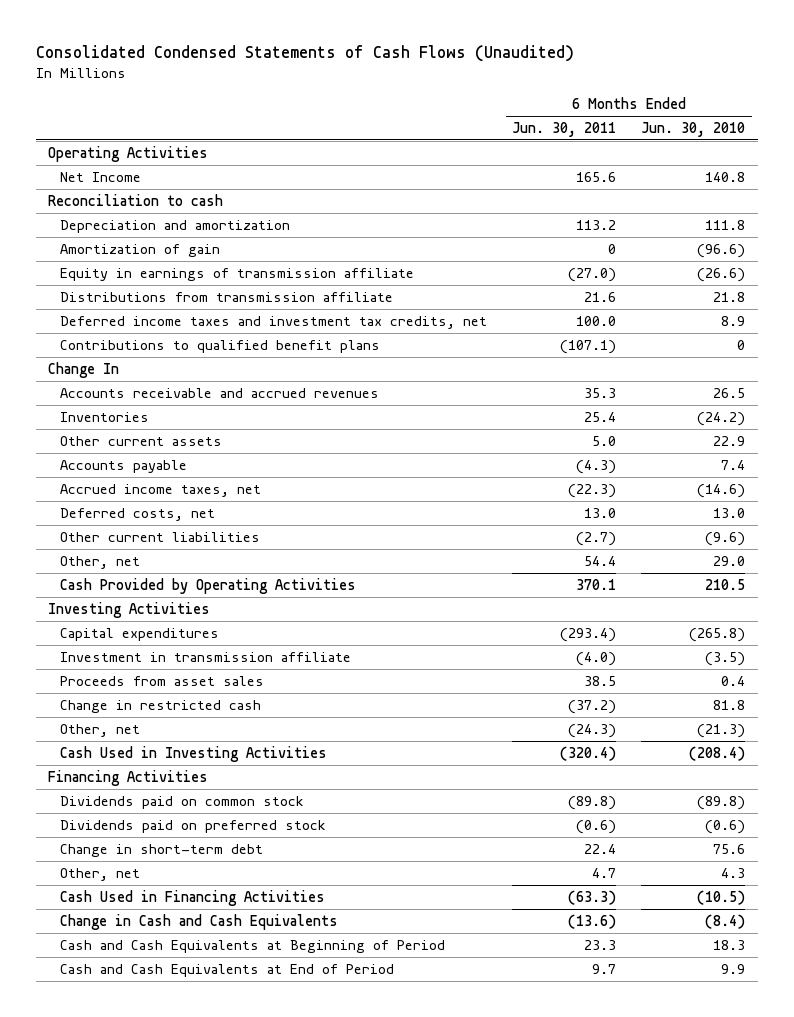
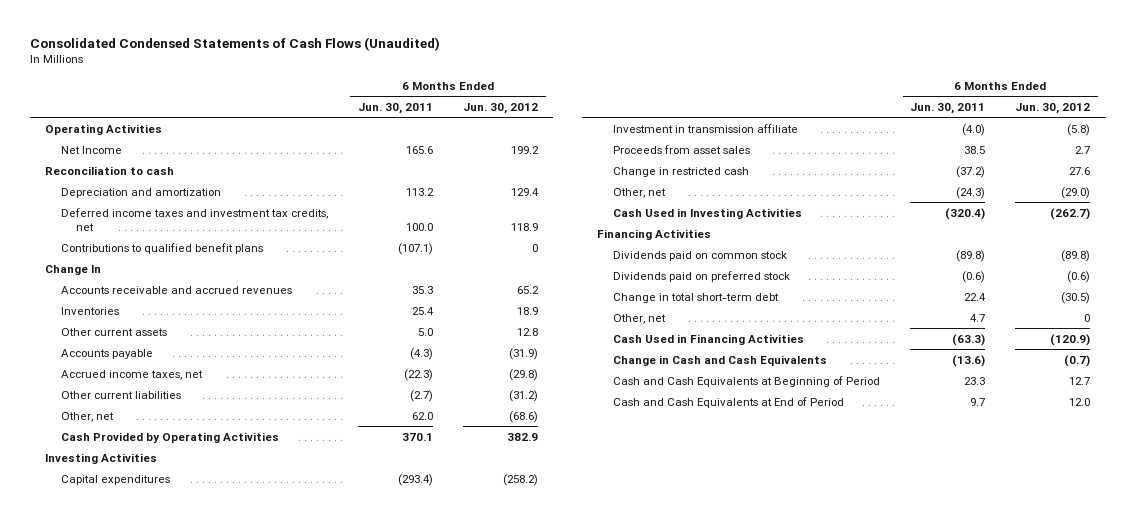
[641,122,746,138] Jun. 30, 2010 -> none
none -> [463,102,539,114] Jun. 30, 2012
[59,243,220,257] Amortization of gain -> none
[59,267,414,281] Equity in earnings of transmission affiliate -> none
[59,291,393,302] Distributions from transmission affiliate -> none
[59,507,215,521] Deferred costs, net -> none
[584,555,617,566] 54.4 -> [411,411,433,420] 62.0
[59,843,263,857] Change in short-term debt -> [613,292,780,303] Change in total short-term debt

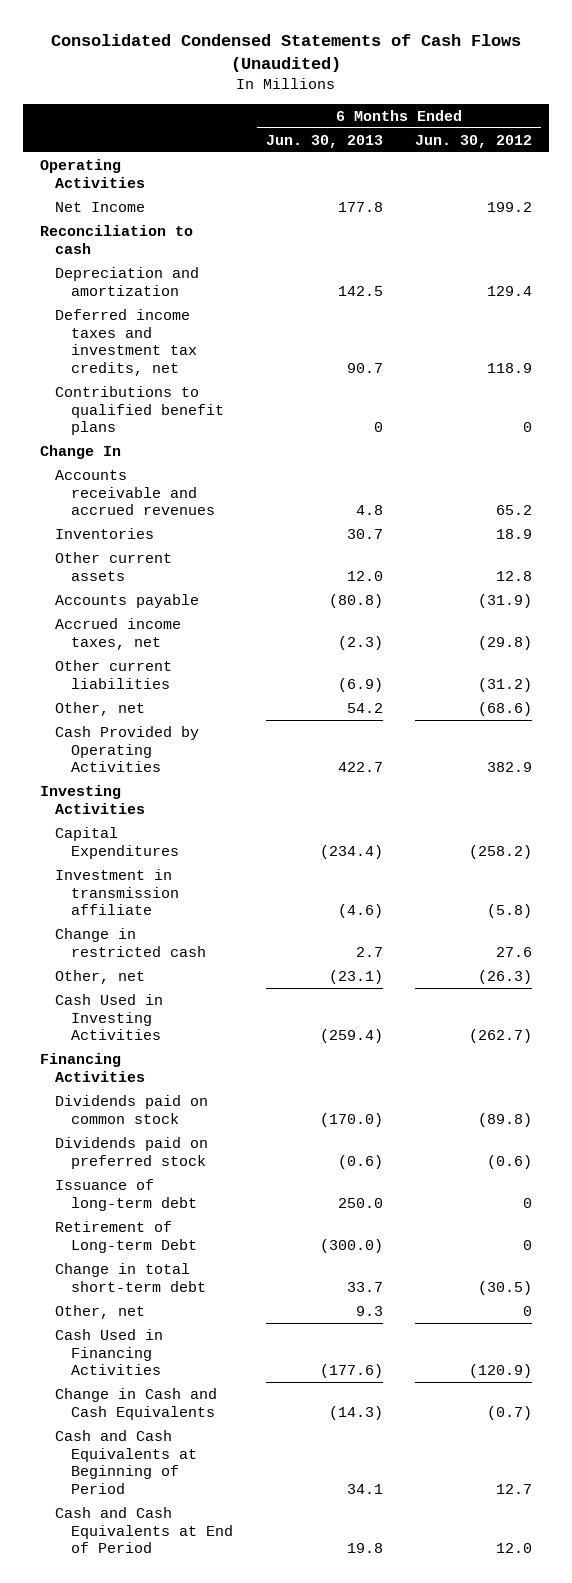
[357,102,433,114] Jun. 30, 2011 -> none
none -> [265,134,383,148] Jun. 30, 2013
[60,474,170,485] Capital expenditures -> [55,826,179,859] Capital Expenditures
[613,144,751,154] Proceeds from asset sales -> none
[1061,186,1091,199] (29.0) -> [478,969,533,984] (26.3)
none -> [55,1178,197,1211] Issuance of long-term debt
none -> [55,1220,197,1253] Retirement of Long-term Debt

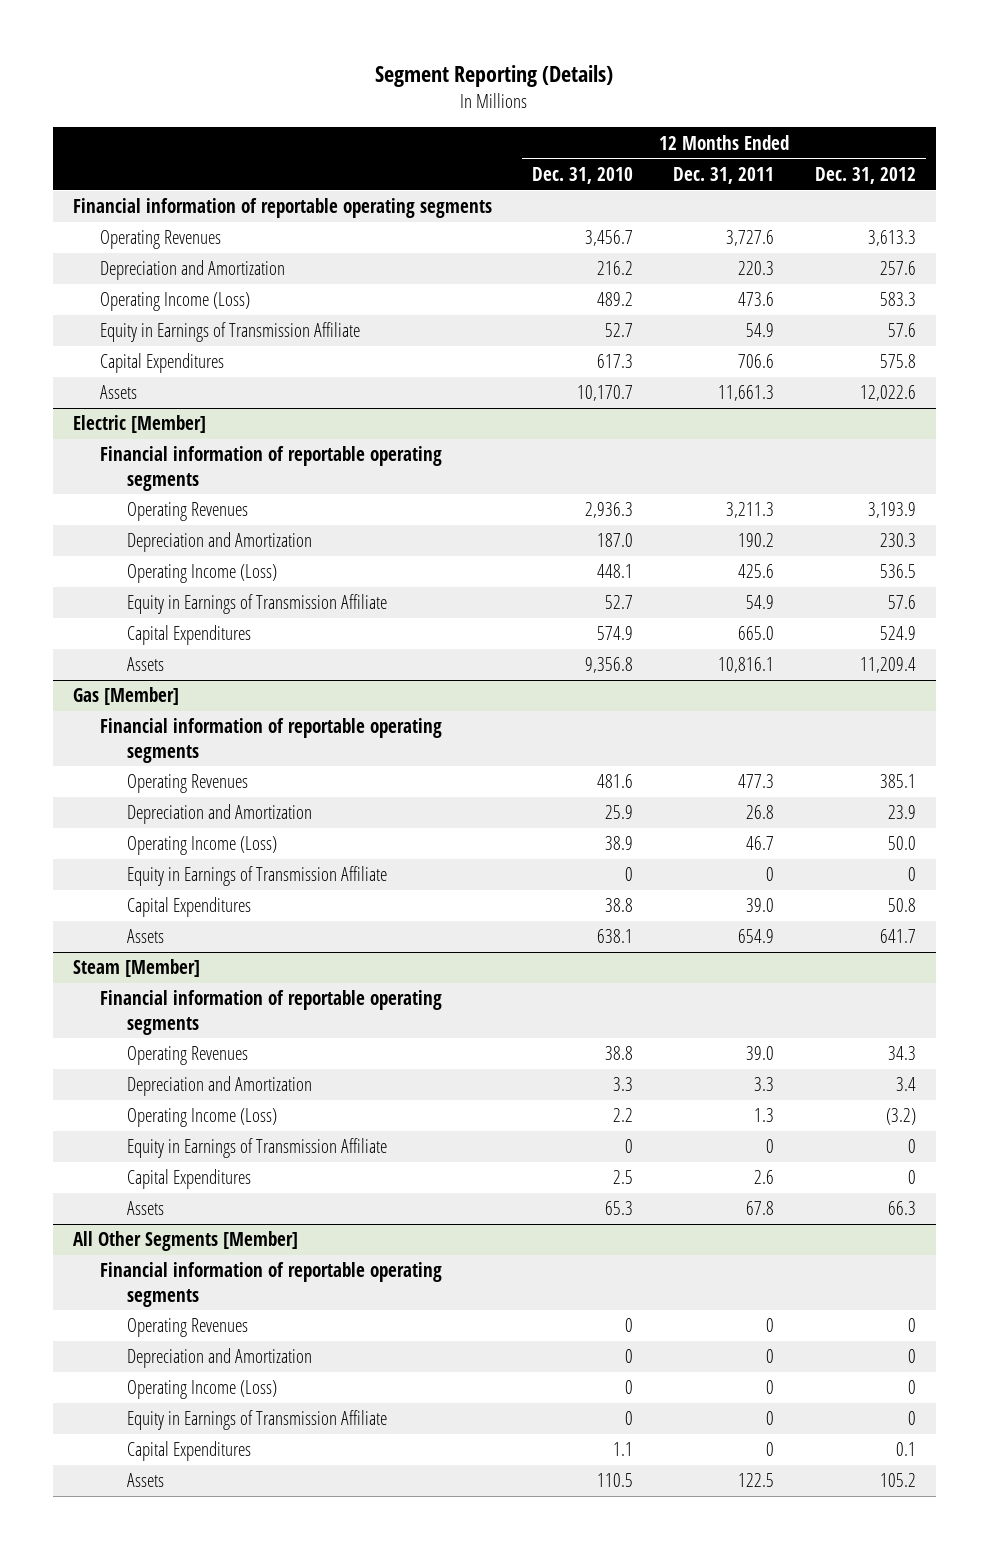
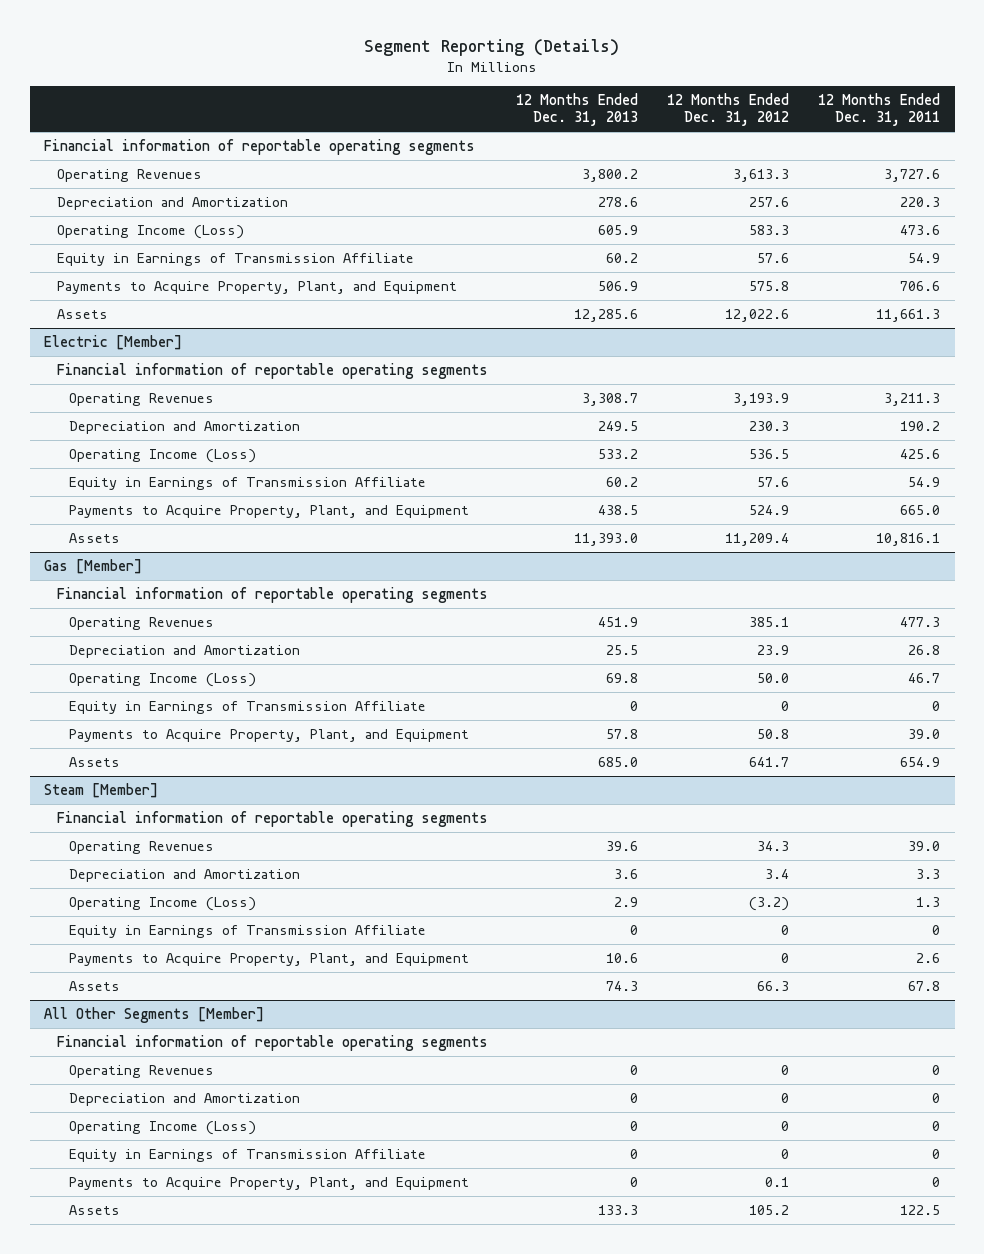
[532,166,634,184] Dec. 31, 2010 -> none
none -> [516,93,639,127] 12 Months Ended Dec. 31, 2013
[99,353,224,374] Capital Expenditures -> [56,281,457,295] Payments to Acquire Property, Plant, and Equipment
[126,625,251,646] Capital Expenditures -> [69,505,470,519] Payments to Acquire Property, Plant, and Equipment
[126,897,251,918] Capital Expenditures -> [69,729,470,743] Payments to Acquire Property, Plant, and Equipment
[126,1169,251,1190] Capital Expenditures -> none
none -> [69,953,470,967] Payments to Acquire Property, Plant, and Equipment
[126,1441,251,1462] Capital Expenditures -> none
none -> [69,1177,470,1191] Payments to Acquire Property, Plant, and Equipment

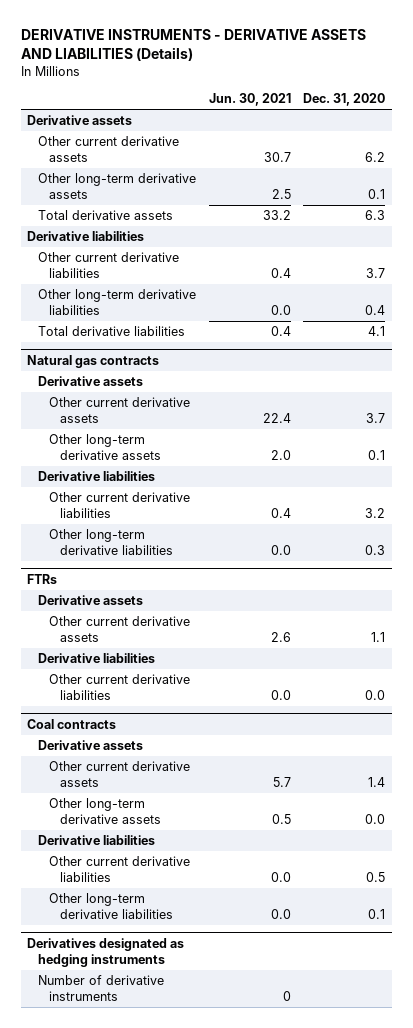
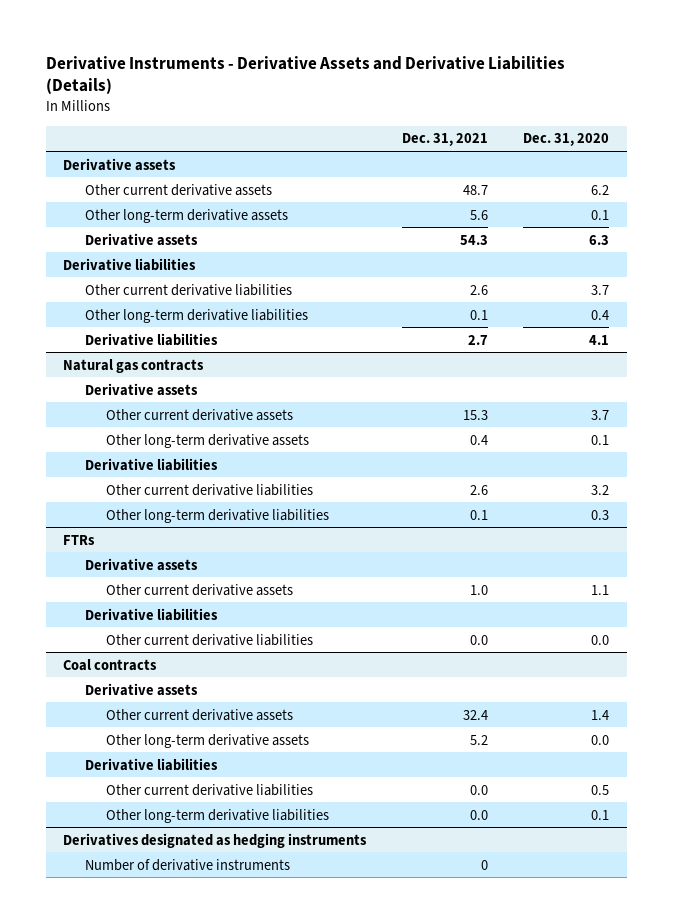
[20,29,366,62] DERIVATIVE INSTRUMENTS - DERIVATIVE ASSETS AND LIABILITIES (Details) -> [45,55,565,95] Derivative Instruments - Derivative Assets and Derivative Liabilities (Details)
[208,93,291,107] Jun. 30, 2021 -> none
none -> [401,133,488,147] Dec. 31, 2021
[38,210,174,221] Total derivative assets -> [84,232,198,246] Derivative assets
[38,326,186,337] Total derivative liabilities -> [84,332,218,346] Derivative liabilities

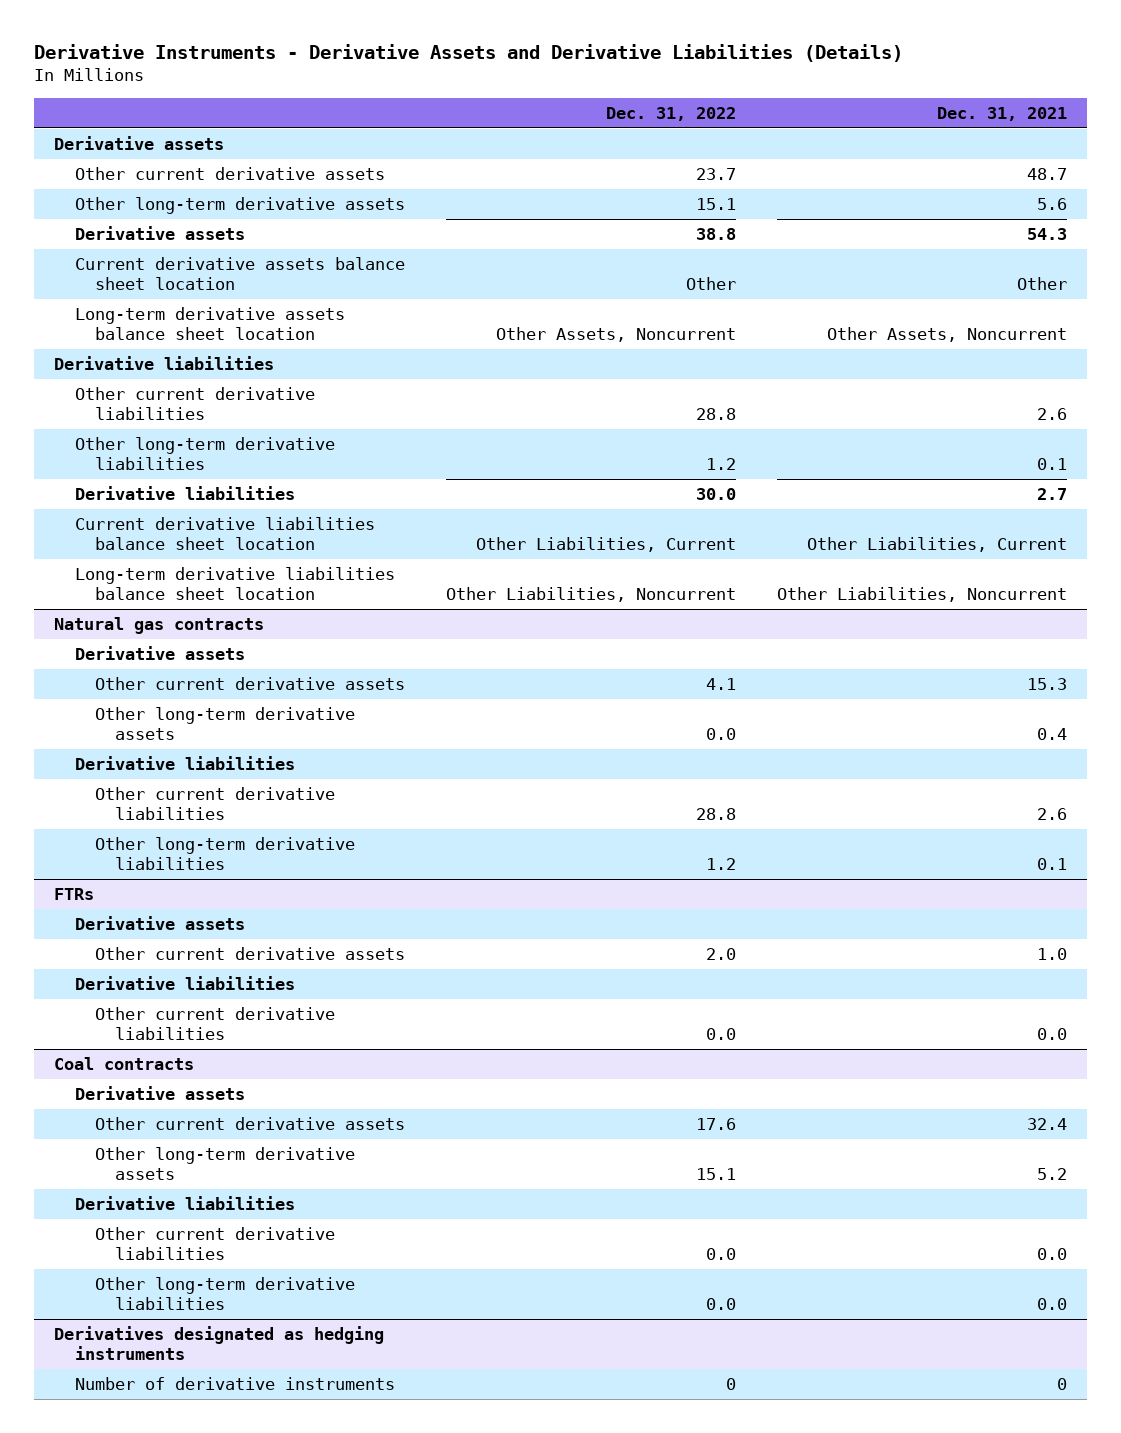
[523,133,610,147] Dec. 31, 2020 -> none
none -> [605,106,736,121] Dec. 31, 2022
none -> [74,257,405,290] Current derivative assets balance sheet location
none -> [74,307,345,340] Long-term derivative assets balance sheet location
none -> [74,517,375,550] Current derivative liabilities balance sheet location
none -> [74,567,395,600] Long-term derivative liabilities balance sheet location

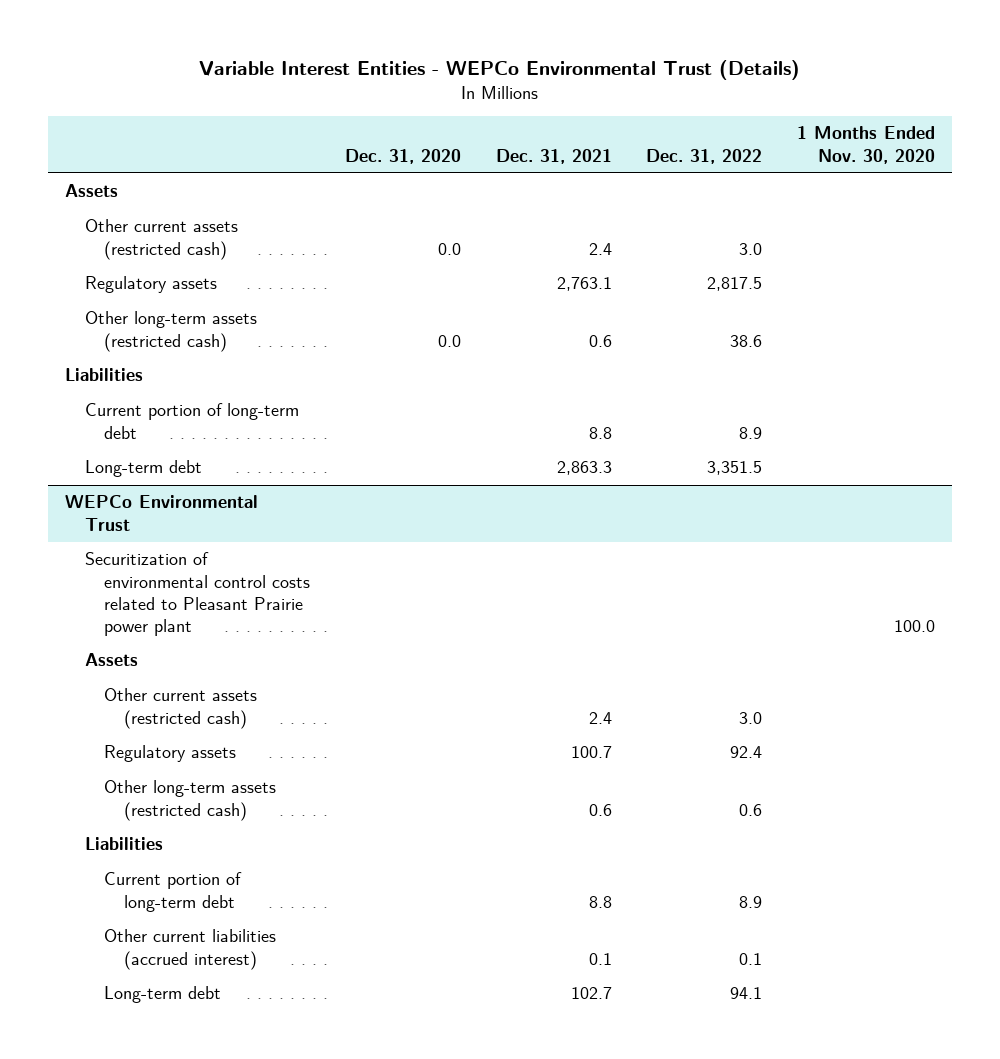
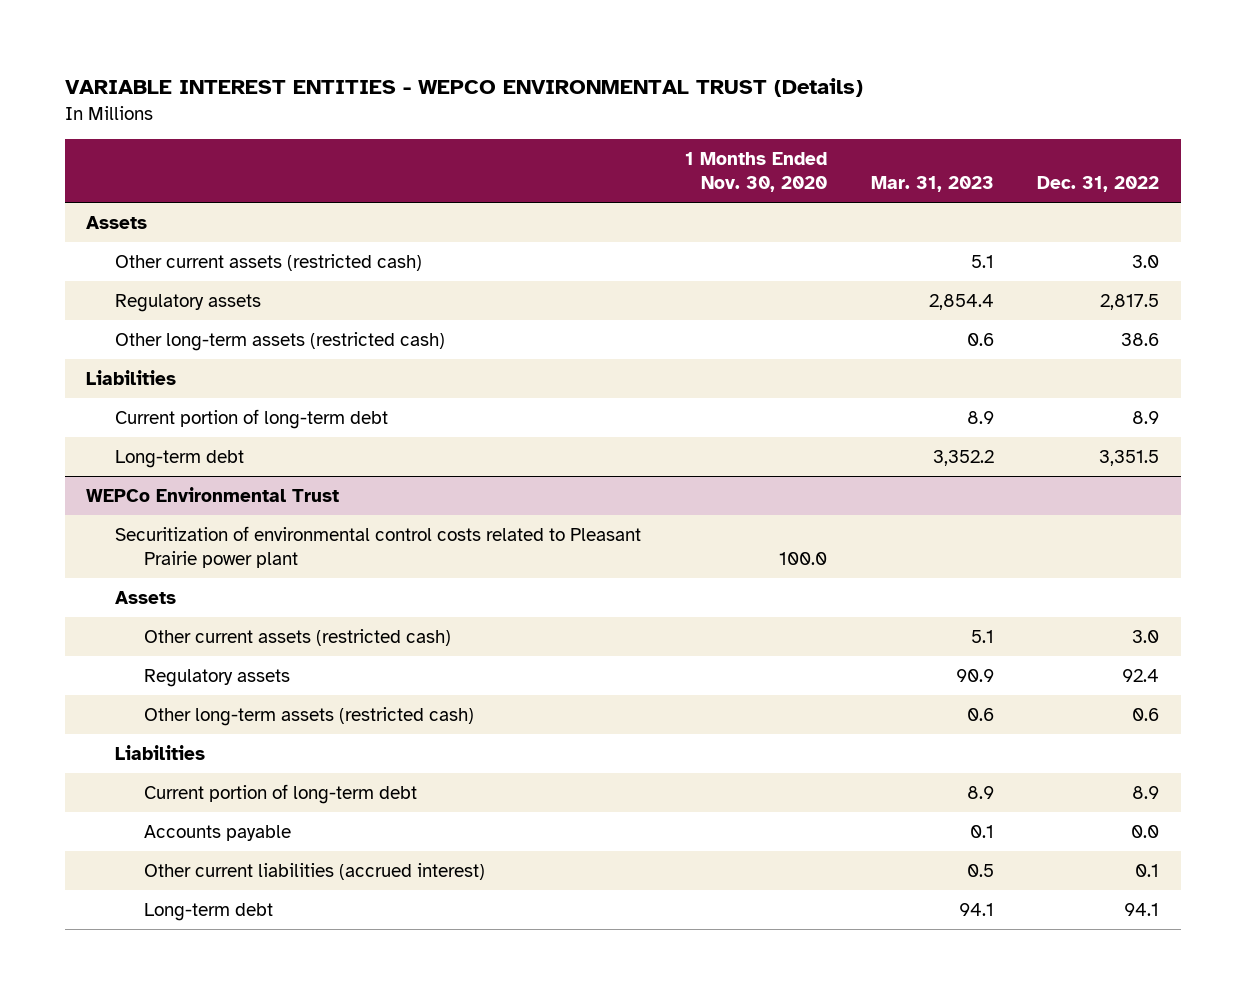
[199,60,801,81] Variable Interest Entities - WEPCo Environmental Trust (Details) -> [64,78,863,98] VARIABLE INTEREST ENTITIES - WEPCO ENVIRONMENTAL TRUST (Details)
[345,148,462,164] Dec. 31, 2020 -> none
[495,148,612,164] Dec. 31, 2021 -> none
none -> [870,176,994,193] Mar. 31, 2023
none -> [143,825,291,842] Accounts payable

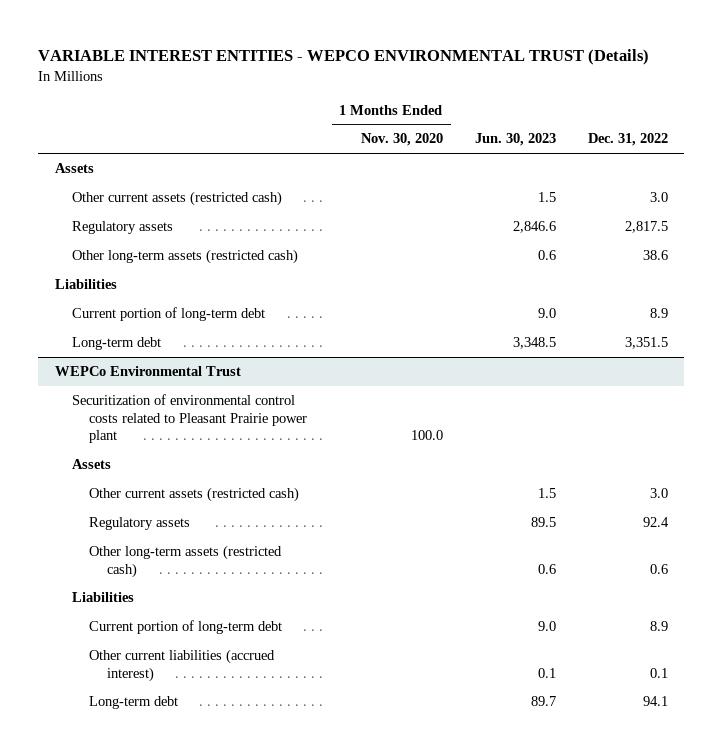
[870,176,994,193] Mar. 31, 2023 -> none
none -> [474,133,556,147] Jun. 30, 2023
[143,825,291,842] Accounts payable -> none

